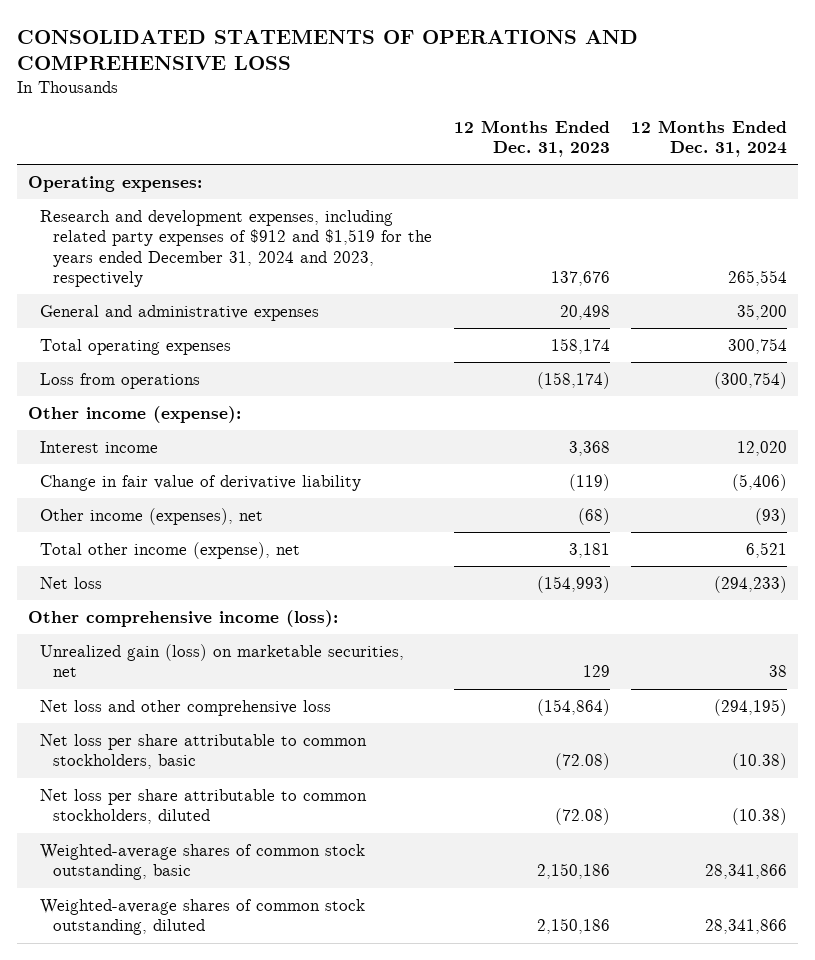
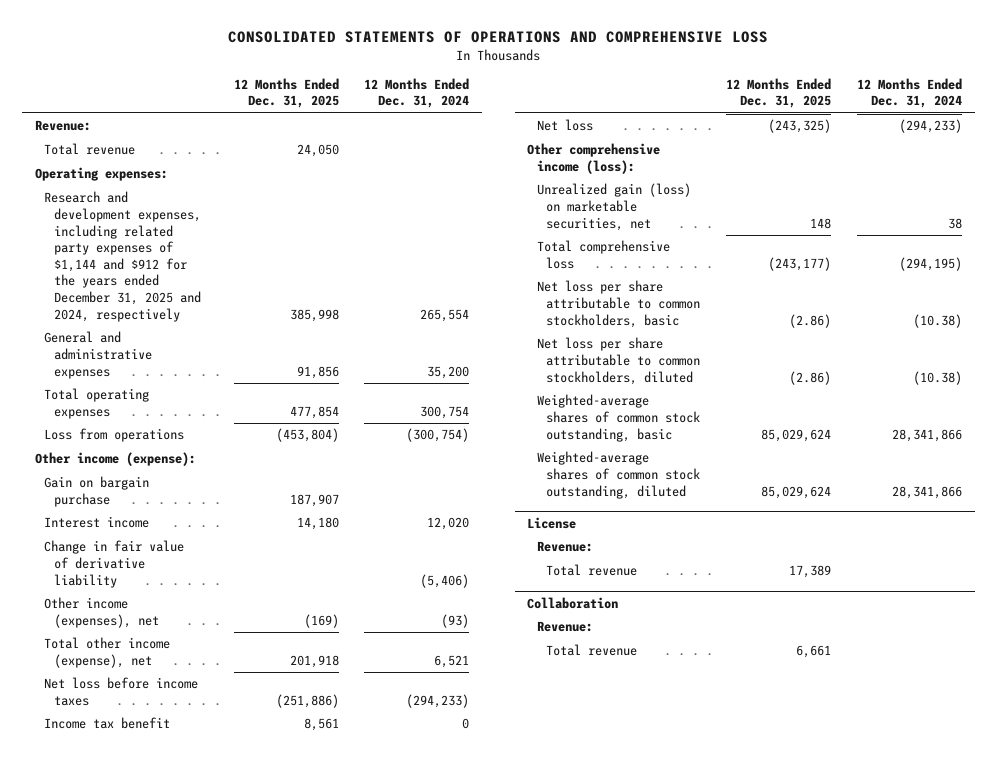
[453,119,610,158] 12 Months Ended Dec. 31, 2023 -> none
none -> [233,77,339,109] 12 Months Ended Dec. 31, 2025
none -> [34,120,91,132] Revenue:
none -> [44,143,136,156] Total revenue
[40,209,432,288] Research and development expenses, including related party expenses of $912 and $1,519 for the years ended December 31, 2024 and 2023, respectively -> [44,191,201,322] Research and development expenses, including related party expenses of $1,144 and $912 for the years ended December 31, 2025 and 2024, respectively
none -> [44,476,150,507] Gain on bargain purchase
none -> [44,677,199,706] Net loss before income taxes
none -> [44,717,171,730] Income tax benefit
[40,699,332,716] Net loss and other comprehensive loss -> [536,240,670,269] Total comprehensive loss
none -> [527,516,577,529] License
none -> [536,541,593,553] Revenue:
none -> [546,564,638,577] Total revenue
none -> [527,596,619,609] Collaboration
none -> [536,621,593,633] Revenue:
none -> [546,644,638,657] Total revenue

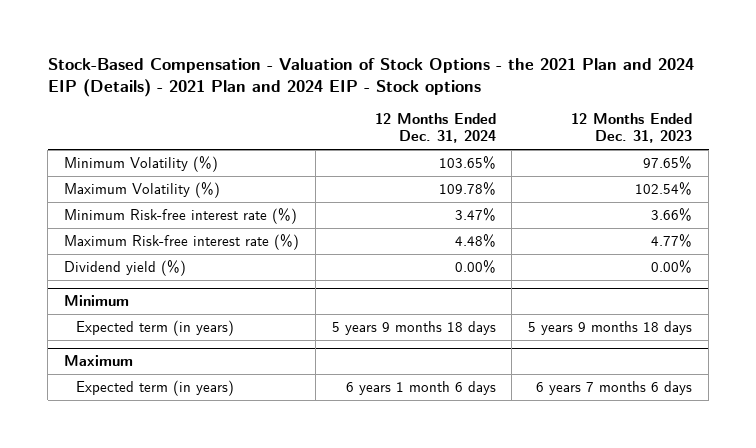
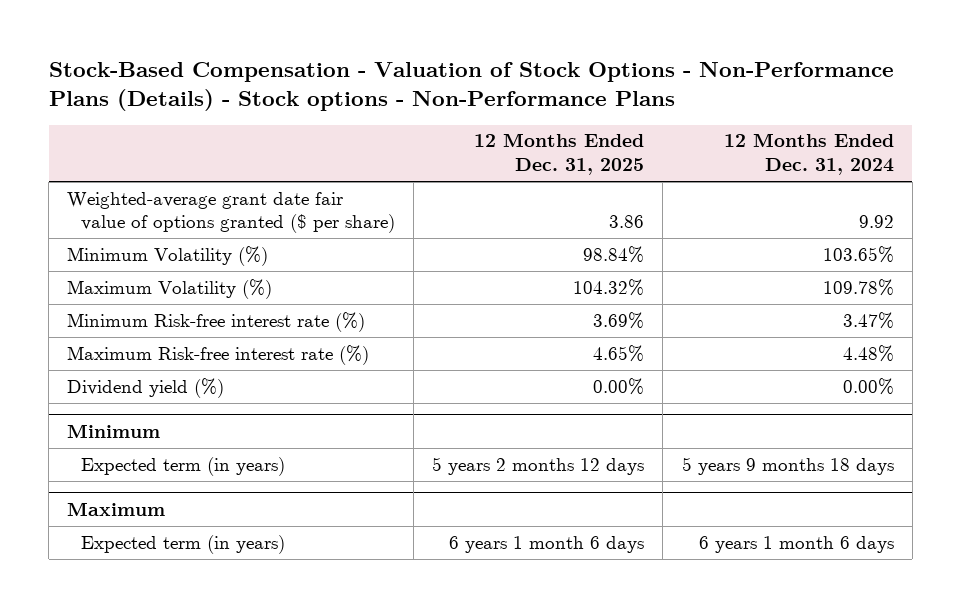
[47,57,694,98] Stock-Based Compensation - Valuation of Stock Options - the 2021 Plan and 2024 EIP (Details) - 2021 Plan and 2024 EIP - Stock options -> [48,62,894,112] Stock-Based Compensation - Valuation of Stock Options - Non-Performance Plans (Details) - Stock options - Non-Performance Plans
[571,113,693,144] 12 Months Ended Dec. 31, 2023 -> none
none -> [474,133,645,176] 12 Months Ended Dec. 31, 2025
none -> [67,191,395,234] Weighted-average grant date fair value of options granted ($ per share)

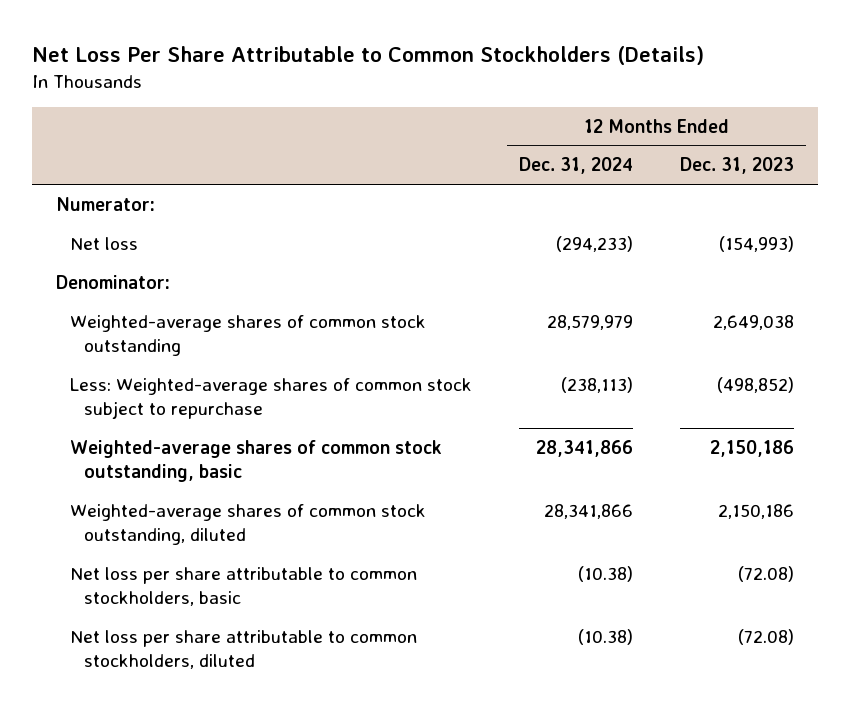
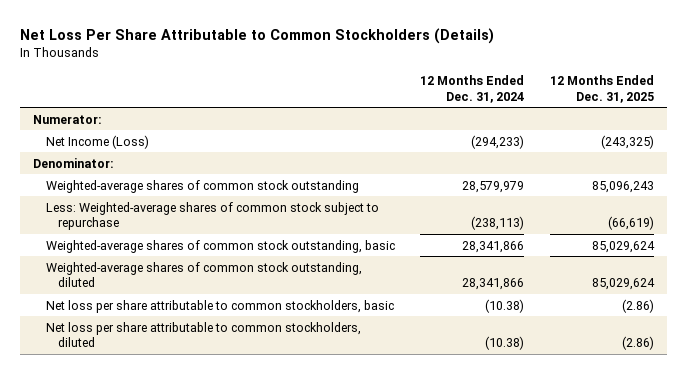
[680,157,795,175] Dec. 31, 2023 -> none
none -> [550,75,655,103] 12 Months Ended Dec. 31, 2025
[69,236,138,250] Net loss -> [45,134,149,149] Net Income (Loss)

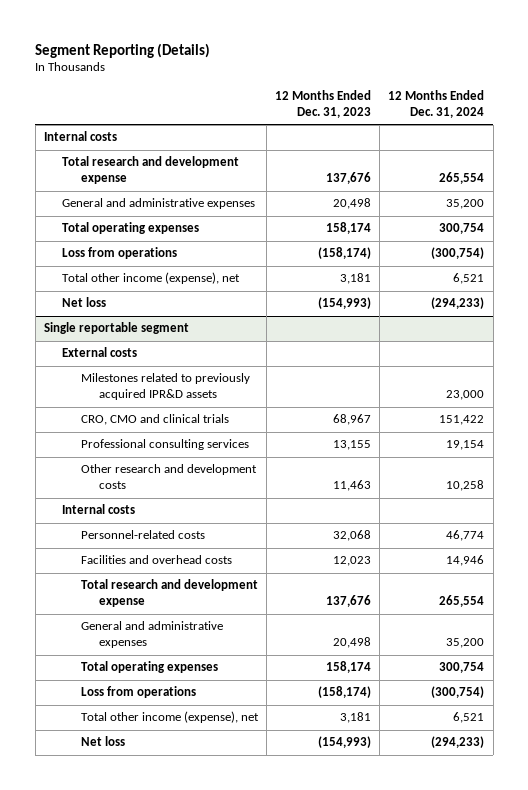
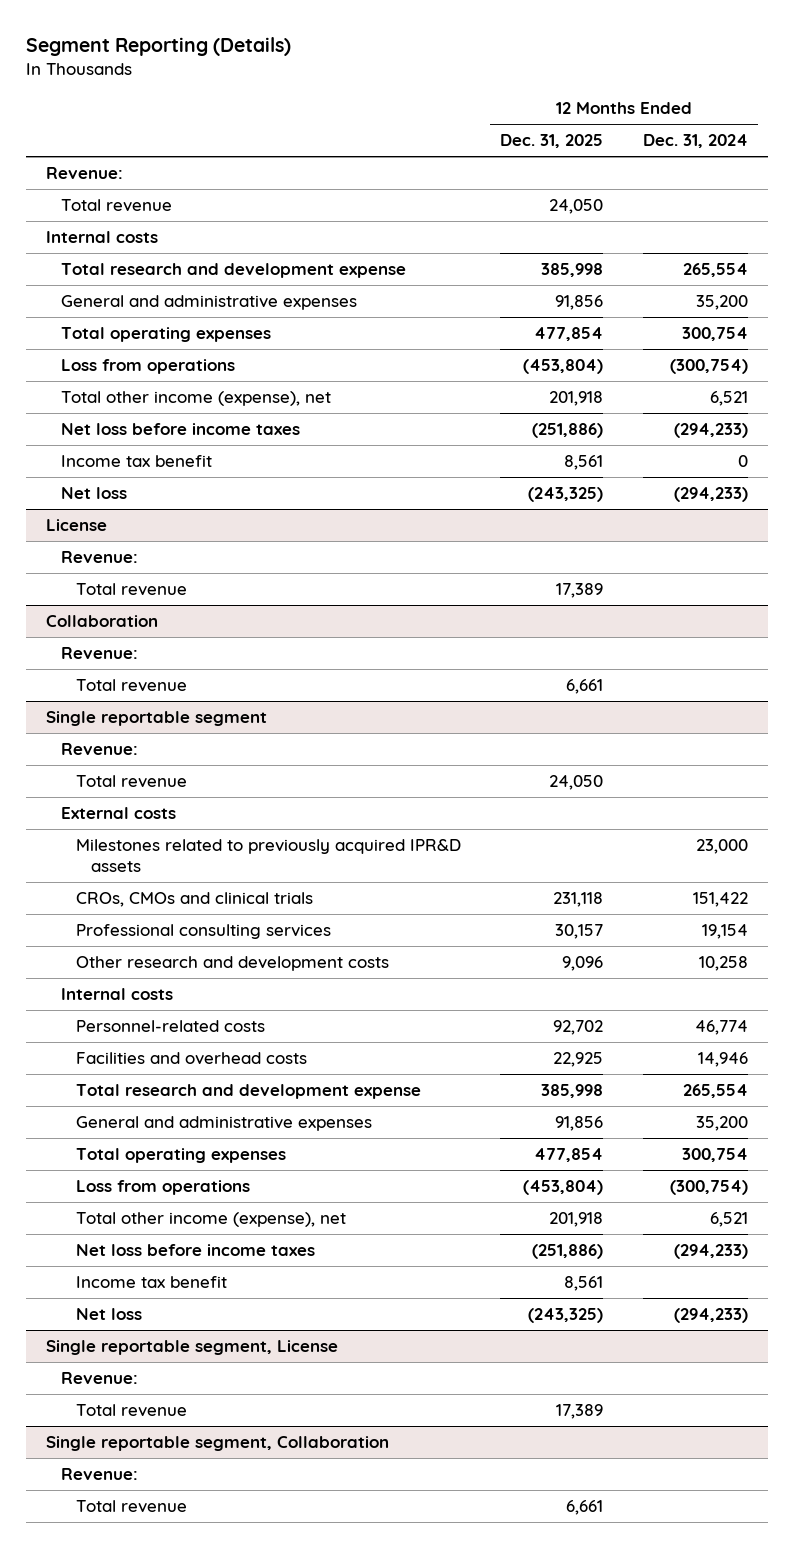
[275,90,372,118] 12 Months Ended Dec. 31, 2023 -> none
none -> [500,134,604,149] Dec. 31, 2025
none -> [45,167,123,180] Revenue:
none -> [60,199,172,213] Total revenue
none -> [60,423,300,436] Net loss before income taxes
none -> [60,455,212,468] Income tax benefit
none -> [45,519,107,532] License
none -> [60,551,138,564] Revenue:
none -> [75,583,187,597] Total revenue
none -> [45,615,158,628] Collaboration
none -> [60,647,138,660] Revenue:
none -> [75,679,187,693] Total revenue
none -> [60,743,138,756] Revenue:
none -> [75,775,187,789] Total revenue
[80,414,229,426] CRO, CMO and clinical trials -> [75,892,313,908] CROs, CMOs and clinical trials
none -> [75,1244,315,1257] Net loss before income taxes
none -> [75,1276,227,1289] Income tax benefit
none -> [45,1340,338,1356] Single reportable segment, License
none -> [60,1372,138,1385] Revenue:
none -> [75,1404,187,1418] Total revenue
none -> [45,1436,389,1452] Single reportable segment, Collaboration
none -> [60,1468,138,1481] Revenue:
none -> [75,1500,187,1514] Total revenue

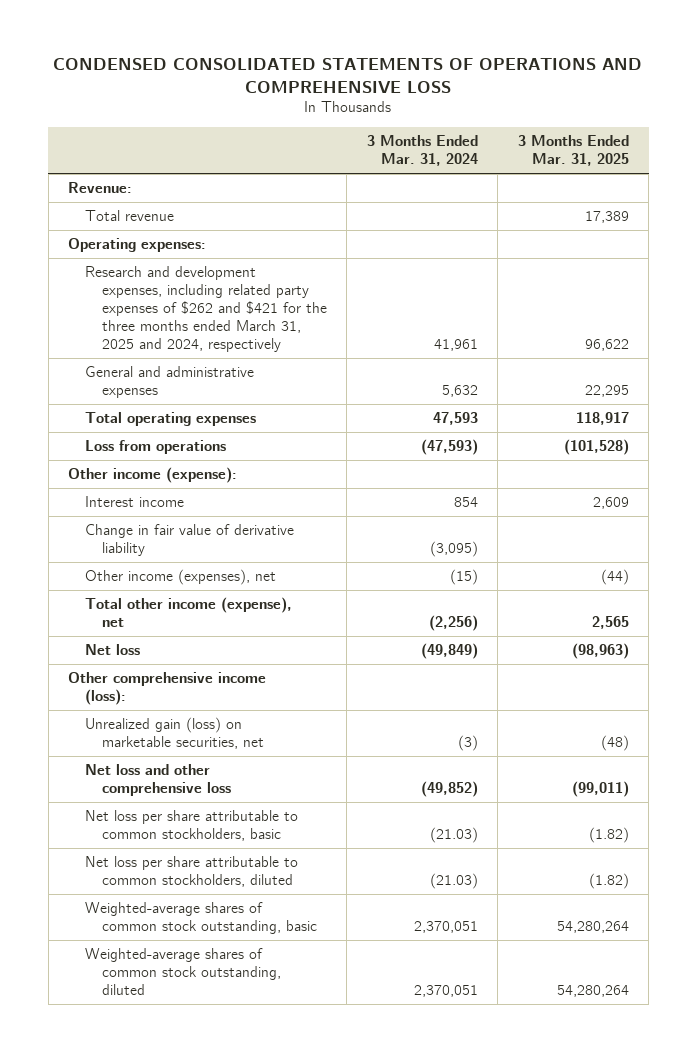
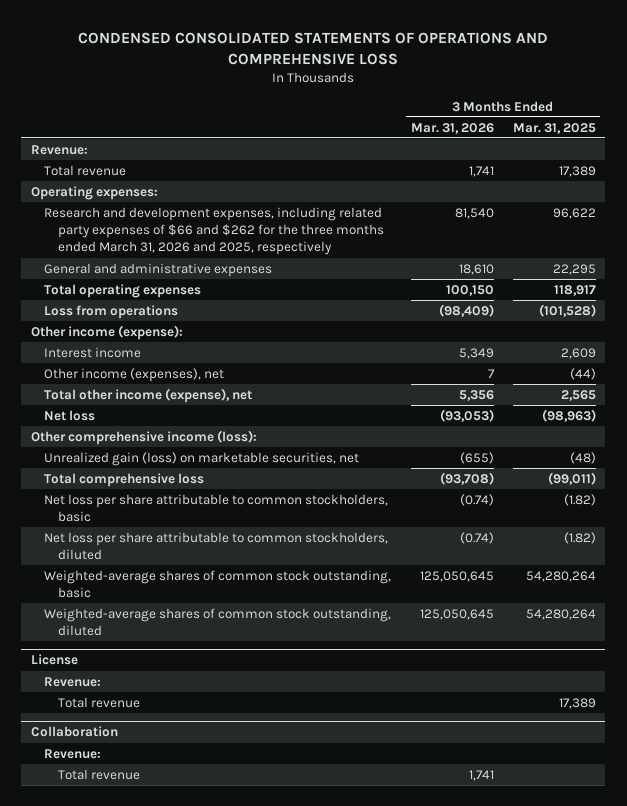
[366,134,478,166] 3 Months Ended Mar. 31, 2024 -> none
none -> [410,122,494,134] Mar. 31, 2026
[85,266,328,352] Research and development expenses, including related party expenses of $262 and $421 for the three months ended March 31, 2025 and 2024, respectively -> [44,206,384,256] Research and development expenses, including related party expenses of $66 and $262 for the three months ended March 31, 2026 and 2025, respectively
[85,524,295,557] Change in fair value of derivative liability -> none
[85,764,232,797] Net loss and other comprehensive loss -> [44,472,205,487] Total comprehensive loss
none -> [30,654,78,666] License
none -> [44,676,102,687] Revenue:
none -> [57,696,140,708] Total revenue
none -> [30,726,118,738] Collaboration
none -> [44,748,102,759] Revenue:
none -> [57,768,140,780] Total revenue

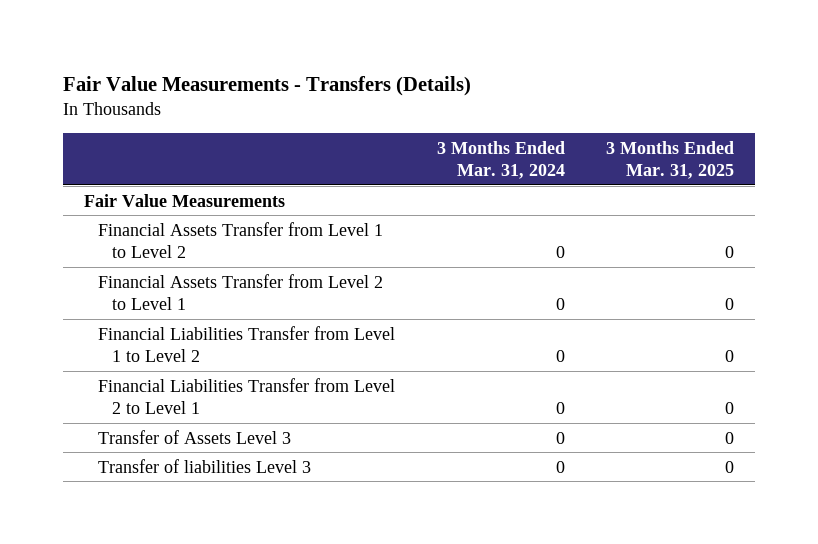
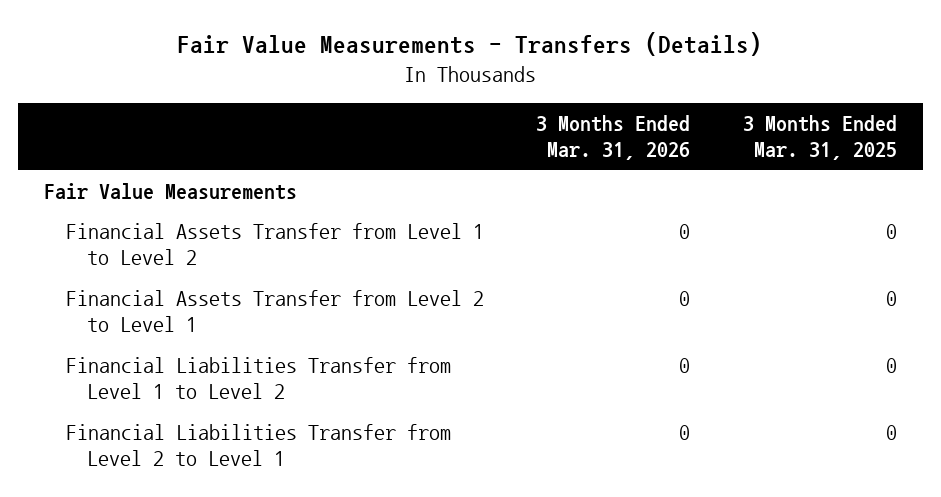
[436,140,565,179] 3 Months Ended Mar. 31, 2024 -> none
none -> [536,114,691,161] 3 Months Ended Mar. 31, 2026
[97,429,291,444] Transfer of Assets Level 3 -> none
[97,458,311,473] Transfer of liabilities Level 3 -> none

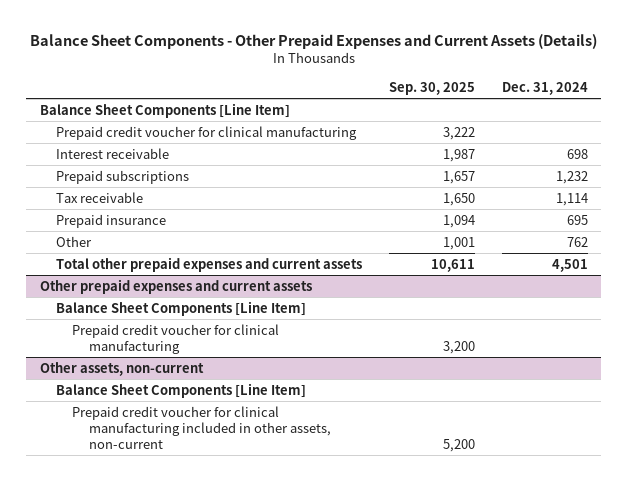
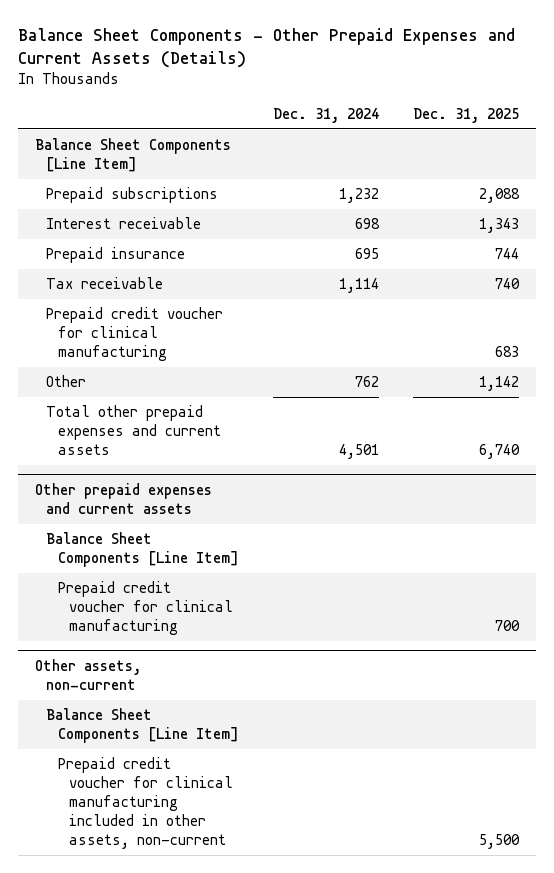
[389,81,476,95] Sep. 30, 2025 -> none
none -> [413,107,520,123] Dec. 31, 2025
[56,147,170,159] Interest receivable -> [46,217,202,230] Interest receivable
[56,191,144,203] Tax receivable -> [46,277,164,290] Tax receivable
[56,125,358,140] Prepaid credit voucher for clinical manufacturing -> [46,307,224,362] Prepaid credit voucher for clinical manufacturing

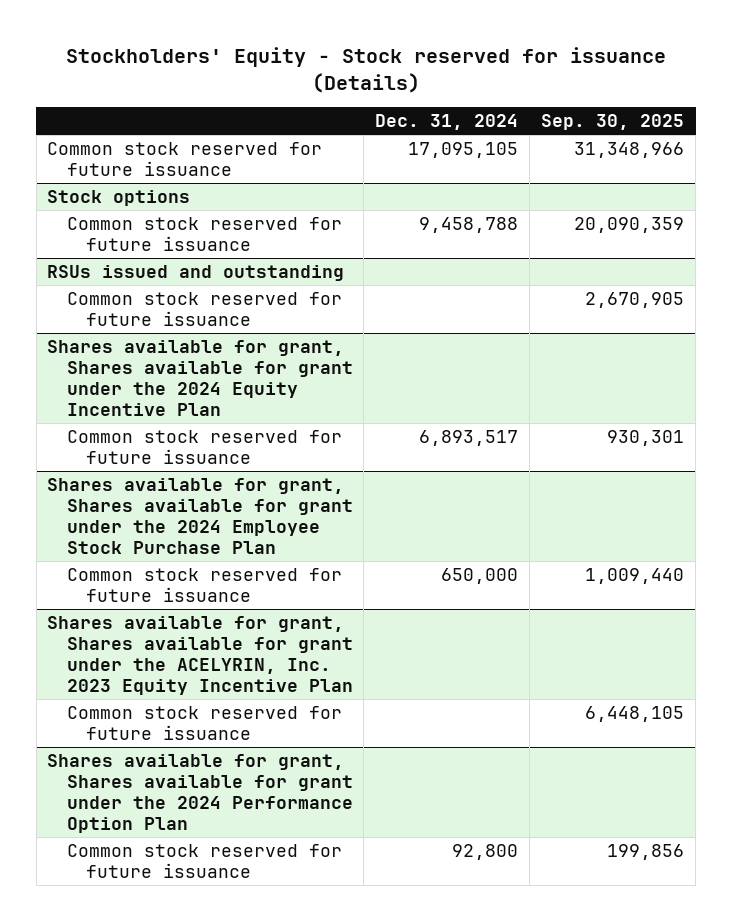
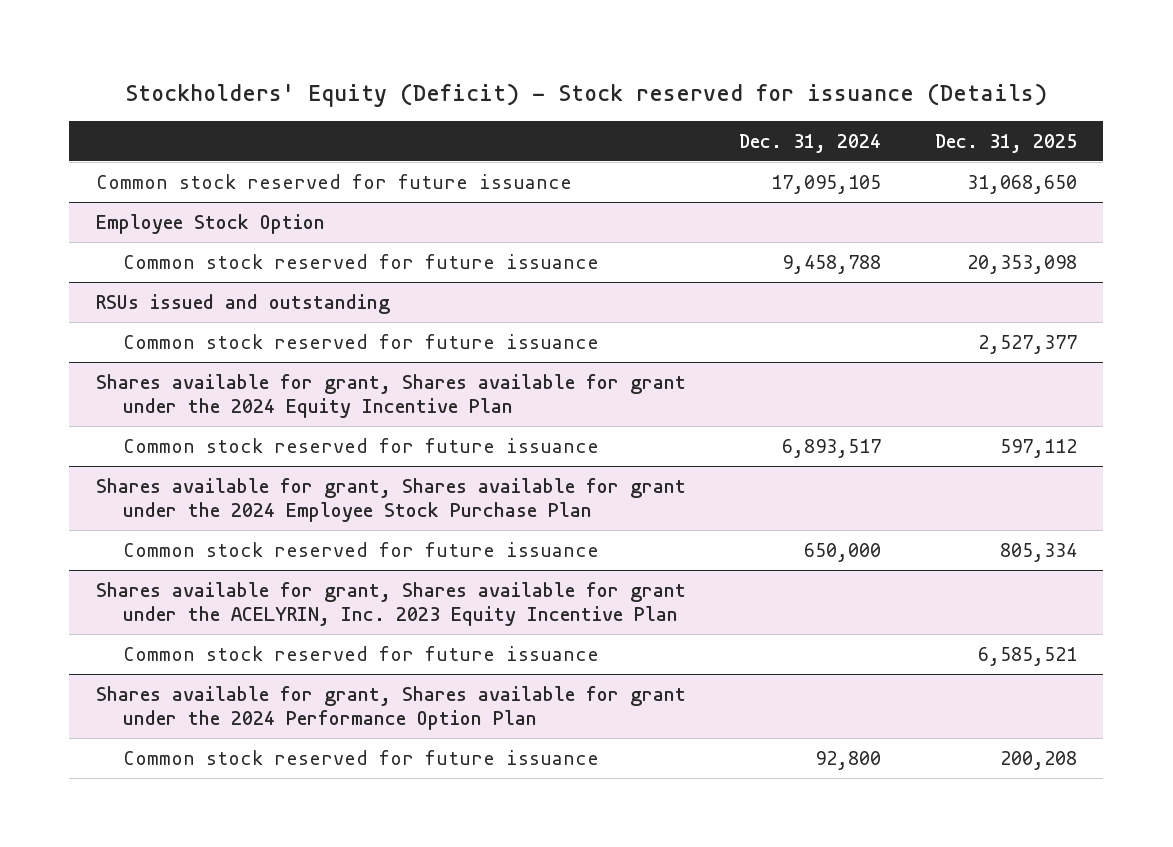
[65,46,666,93] Stockholders' Equity - Stock reserved for issuance (Details) -> [125,82,1048,107] Stockholders' Equity (Deficit) - Stock reserved for issuance (Details)
[541,113,685,130] Sep. 30, 2025 -> none
none -> [934,133,1077,153] Dec. 31, 2025
[47,189,191,206] Stock options -> [95,213,325,234] Employee Stock Option

